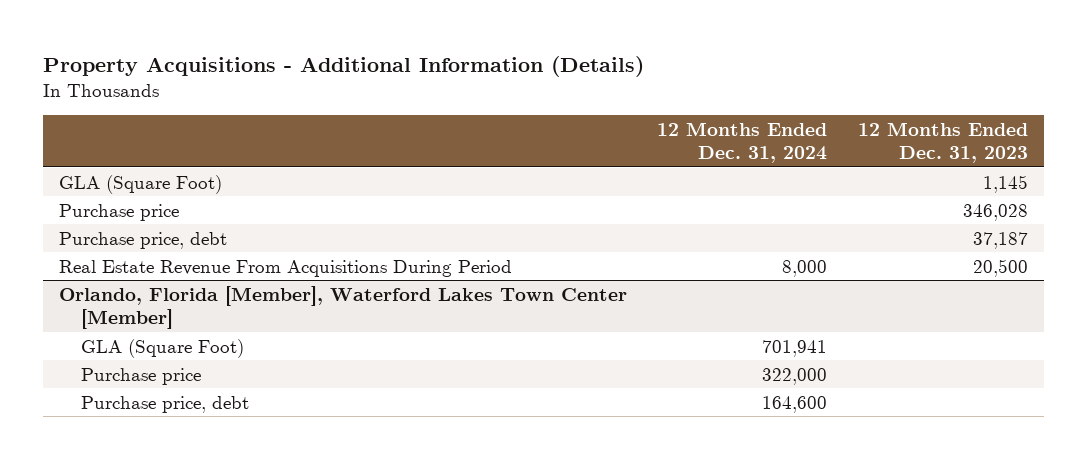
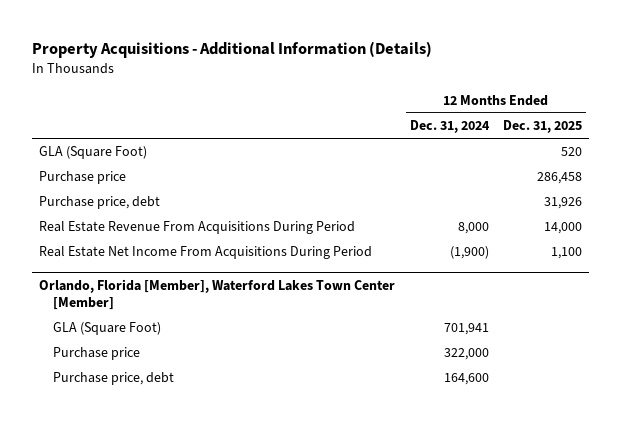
[858,121,1029,163] 12 Months Ended Dec. 31, 2023 -> none
none -> [503,120,583,134] Dec. 31, 2025
none -> [39,246,373,260] Real Estate Net Income From Acquisitions During Period

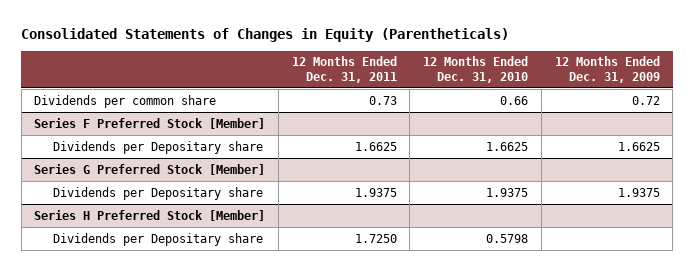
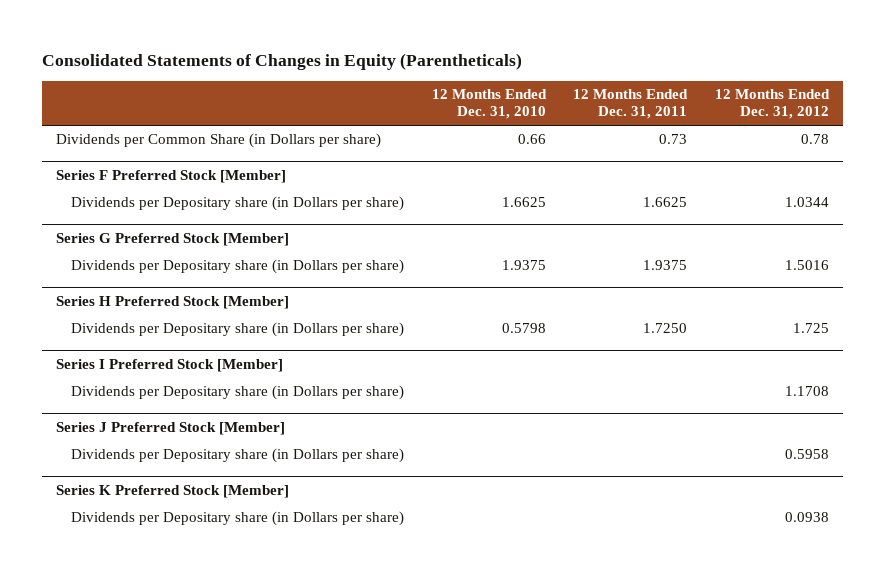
[554,56,660,83] 12 Months Ended Dec. 31, 2009 -> none
none -> [714,88,830,120] 12 Months Ended Dec. 31, 2012
[34,94,217,108] Dividends per common share -> [56,133,382,149] Dividends per Common Share (in Dollars per share)
[52,140,263,154] Dividends per Depositary share -> [71,196,405,212] Dividends per Depositary share (in Dollars per share)
[52,186,263,200] Dividends per Depositary share -> [71,259,405,275] Dividends per Depositary share (in Dollars per share)
[52,232,263,246] Dividends per Depositary share -> [71,322,405,338] Dividends per Depositary share (in Dollars per share)
none -> [56,359,284,373] Series I Preferred Stock [Member]
none -> [71,385,405,401] Dividends per Depositary share (in Dollars per share)
none -> [56,422,286,436] Series J Preferred Stock [Member]
none -> [71,448,405,464] Dividends per Depositary share (in Dollars per share)
none -> [56,485,290,499] Series K Preferred Stock [Member]
none -> [71,511,405,527] Dividends per Depositary share (in Dollars per share)

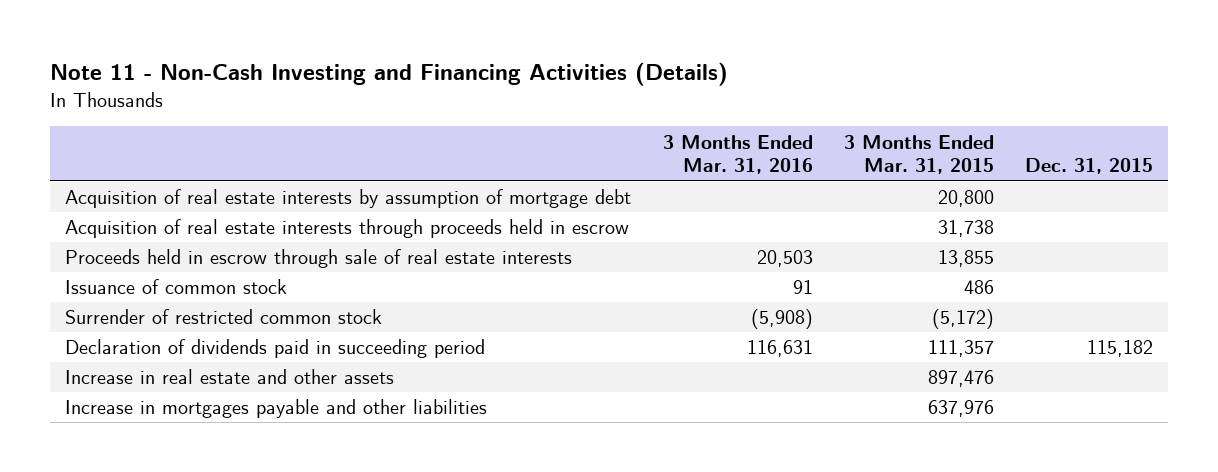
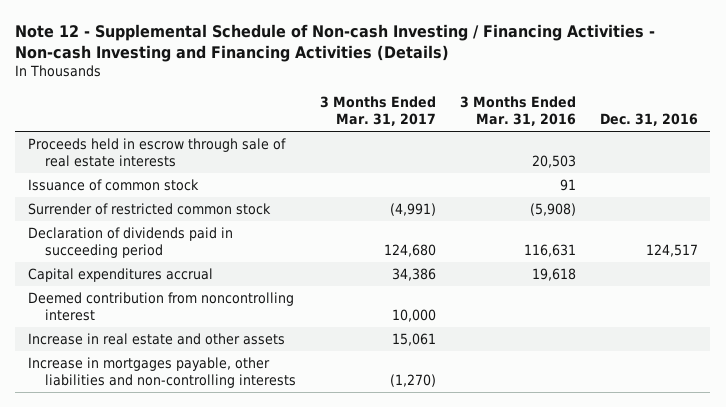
[49,62,728,87] Note 11 - Non-Cash Investing and Financing Activities (Details) -> [15,23,656,62] Note 12 - Supplemental Schedule of Non-cash Investing / Financing Activities - Non-cash Investing and Financing Activities (Details)
[843,134,994,175] 3 Months Ended Mar. 31, 2015 -> none
[1024,158,1153,175] Dec. 31, 2015 -> none
none -> [319,95,436,127] 3 Months Ended Mar. 31, 2017
none -> [600,113,699,127] Dec. 31, 2016
[65,189,632,209] Acquisition of real estate interests by assumption of mortgage debt -> none
[65,219,630,239] Acquisition of real estate interests through proceeds held in escrow -> none
none -> [27,267,213,282] Capital expenditures accrual
none -> [27,291,294,322] Deemed contribution from noncontrolling interest
[65,399,488,419] Increase in mortgages payable and other liabilities -> [27,356,296,389] Increase in mortgages payable, other liabilities and non-controlling interests

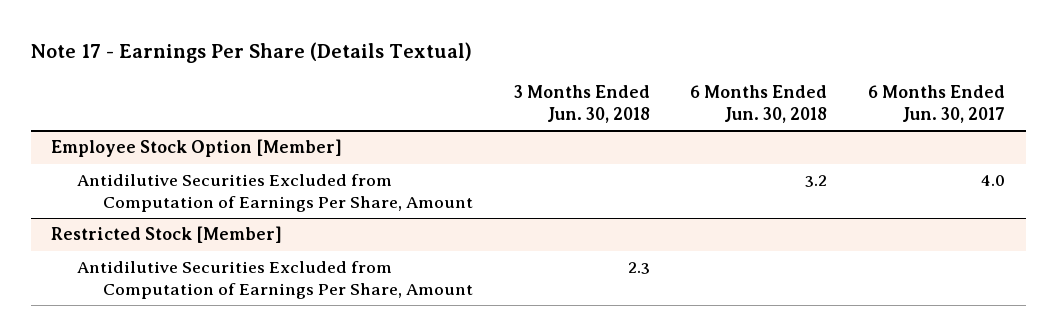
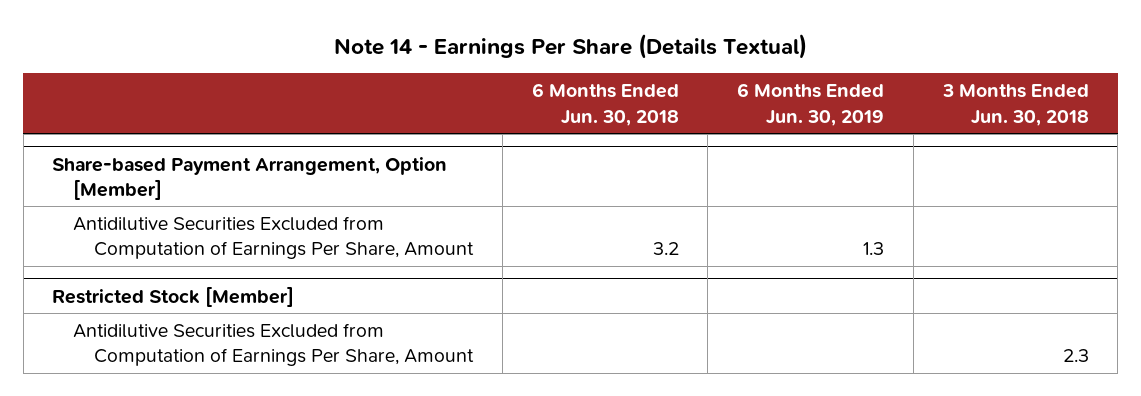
[31,42,473,64] Note 17 - Earnings Per Share (Details Textual) -> [333,33,807,59] Note 14 - Earnings Per Share (Details Textual)
[868,85,1006,123] 6 Months Ended Jun. 30, 2017 -> none
none -> [737,83,885,126] 6 Months Ended Jun. 30, 2019
[51,139,343,158] Employee Stock Option [Member] -> [52,156,448,200] Share-based Payment Arrangement, Option [Member]

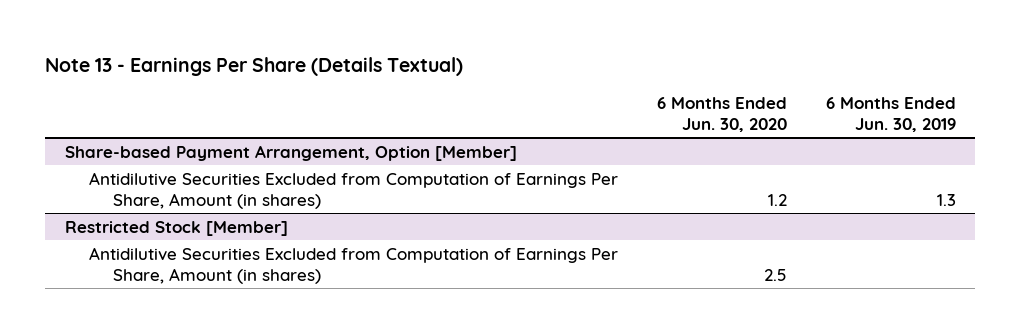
[333,33,807,59] Note 14 - Earnings Per Share (Details Textual) -> [45,56,464,76] Note 13 - Earnings Per Share (Details Textual)
[531,83,679,126] 6 Months Ended Jun. 30, 2018 -> none
[941,84,1089,126] 3 Months Ended Jun. 30, 2018 -> none
none -> [656,96,787,132] 6 Months Ended Jun. 30, 2020
[73,215,475,260] Antidilutive Securities Excluded from Computation of Earnings Per Share, Amount -> [88,171,618,209] Antidilutive Securities Excluded from Computation of Earnings Per Share, Amount (in shares)
[73,322,475,367] Antidilutive Securities Excluded from Computation of Earnings Per Share, Amount -> [88,246,618,284] Antidilutive Securities Excluded from Computation of Earnings Per Share, Amount (in shares)

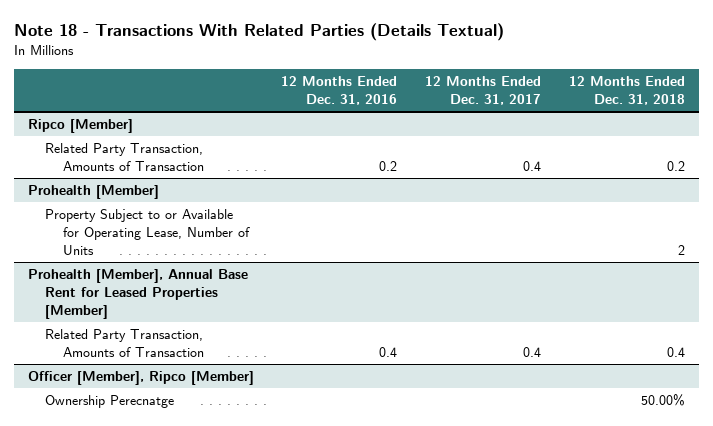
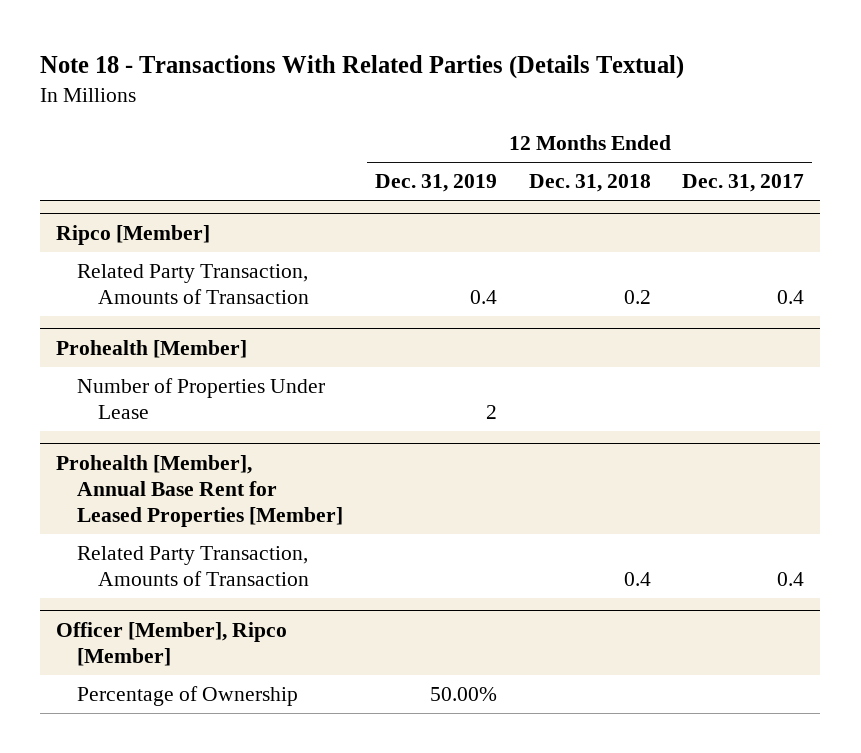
[281,75,398,106] 12 Months Ended Dec. 31, 2016 -> none
none -> [374,174,497,193] Dec. 31, 2019
[45,209,250,256] Property Subject to or Available for Operating Lease, Number of Units -> none
none -> [77,378,326,419] Number of Properties Under Lease
[45,395,175,409] Ownership Perecnatge -> none
none -> [77,686,299,707] Percentage of Ownership

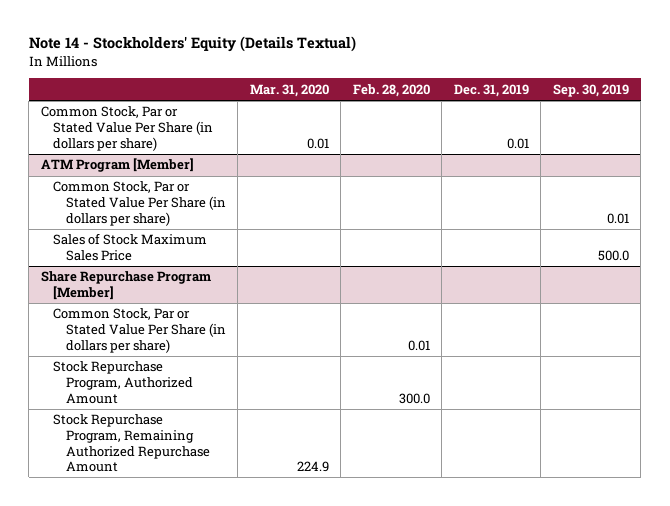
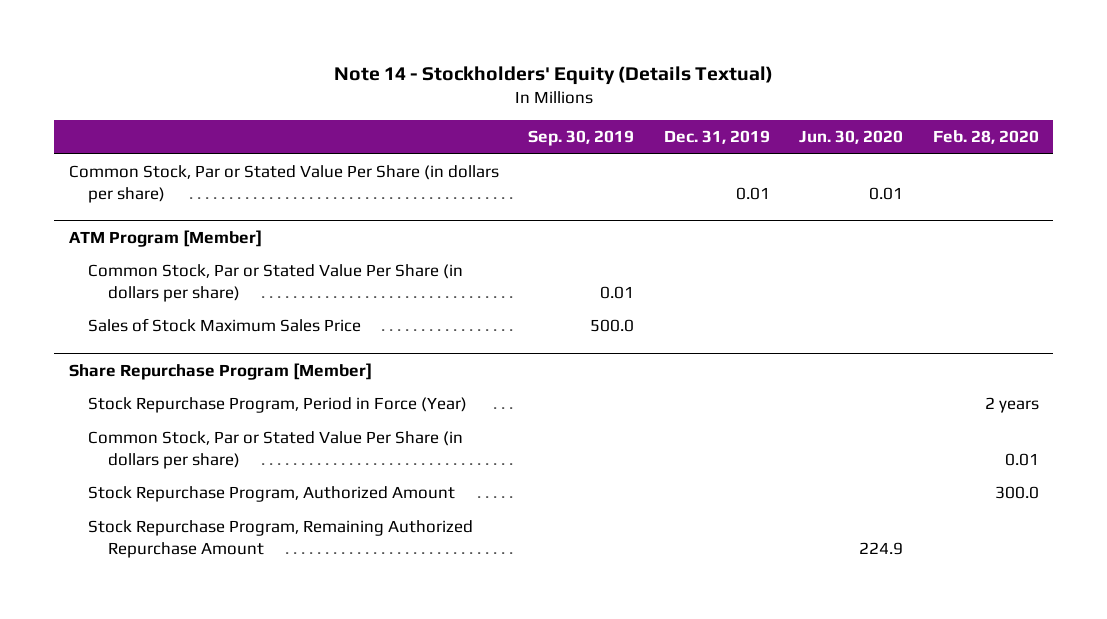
[249,83,329,97] Mar. 31, 2020 -> none
none -> [799,130,904,145] Jun. 30, 2020
none -> [88,397,468,414] Stock Repurchase Program, Period in Force (Year)

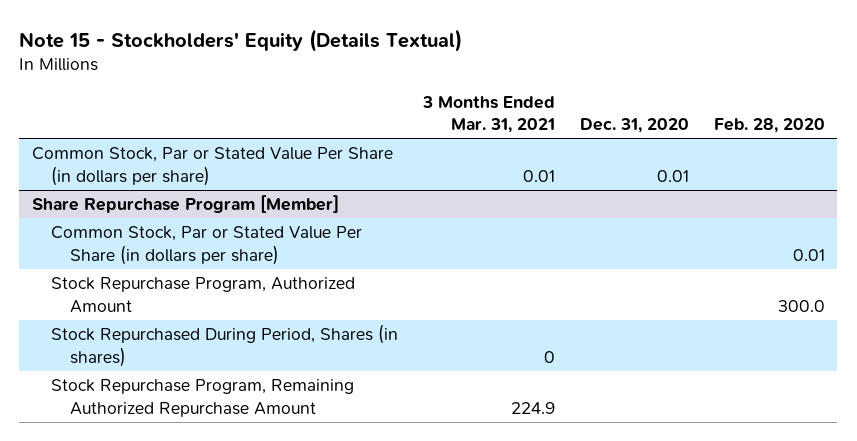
[333,66,773,86] Note 14 - Stockholders' Equity (Details Textual) -> [19,28,463,52] Note 15 - Stockholders' Equity (Details Textual)
[528,130,635,147] Sep. 30, 2019 -> none
[663,130,770,145] Dec. 31, 2019 -> none
[799,130,904,145] Jun. 30, 2020 -> none
none -> [421,95,555,133] 3 Months Ended Mar. 31, 2021
none -> [579,117,689,133] Dec. 31, 2020
[68,230,262,248] ATM Program [Member] -> none
[88,264,464,302] Common Stock, Par or Stated Value Per Share (in dollars per share) -> none
[88,318,362,333] Sales of Stock Maximum Sales Price -> none
[88,397,468,414] Stock Repurchase Program, Period in Force (Year) -> none
none -> [51,324,399,367] Stock Repurchased During Period, Shares (in shares)

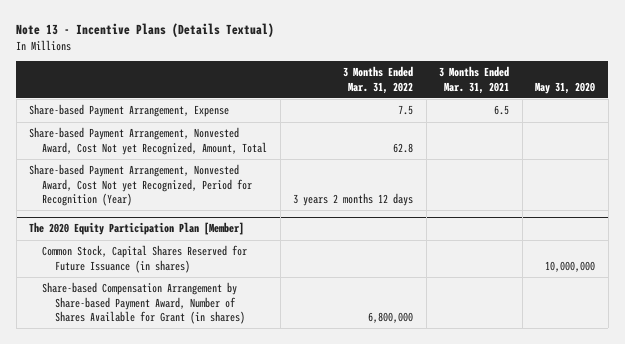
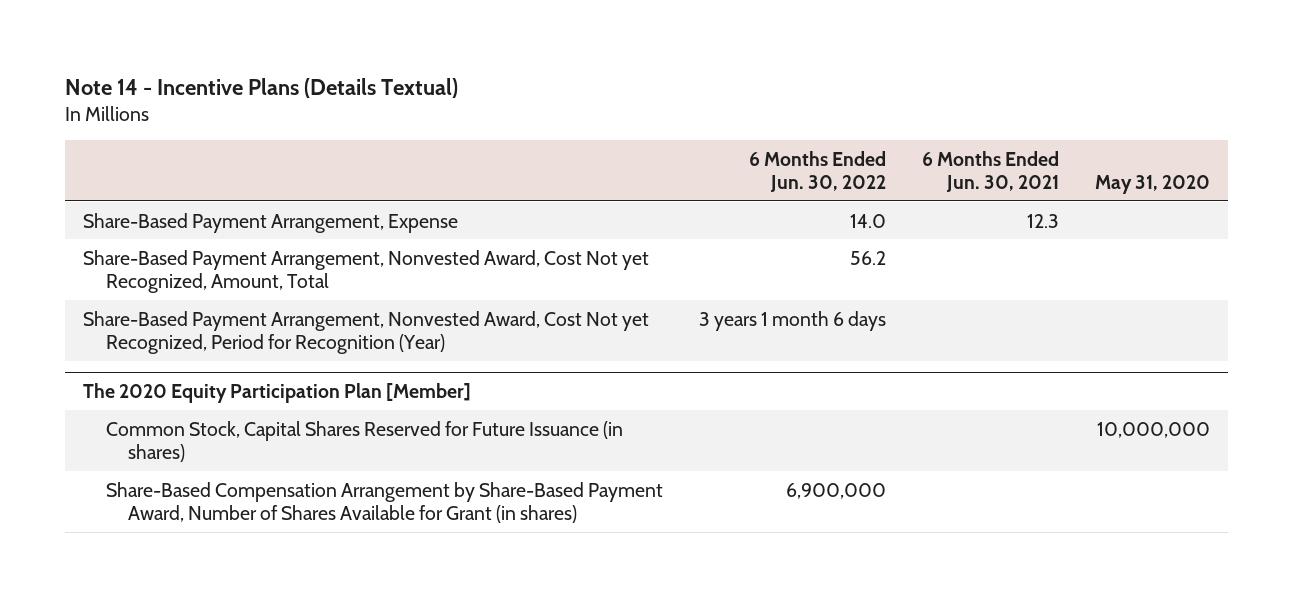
[16,22,275,37] Note 13 - Incentive Plans (Details Textual) -> [64,77,458,98] Note 14 - Incentive Plans (Details Textual)
[343,66,414,94] 3 Months Ended Mar. 31, 2022 -> none
[439,66,510,94] 3 Months Ended Mar. 31, 2021 -> none
none -> [748,150,886,192] 6 Months Ended Jun. 30, 2022
none -> [921,150,1059,192] 6 Months Ended Jun. 30, 2021
[29,104,230,118] Share-based Payment Arrangement, Expense -> [82,212,458,233] Share-Based Payment Arrangement, Expense
[29,127,268,155] Share-based Payment Arrangement, Nonvested Award, Cost Not yet Recognized, Amount, Total -> [82,249,649,293] Share-Based Payment Arrangement, Nonvested Award, Cost Not yet Recognized, Amount, Total
[29,164,253,206] Share-based Payment Arrangement, Nonvested Award, Cost Not yet Recognized, Period for Recognition (Year) -> [82,310,649,354] Share-Based Payment Arrangement, Nonvested Award, Cost Not yet Recognized, Period for Recognition (Year)
[42,282,246,324] Share-based Compensation Arrangement by Share-based Payment Award, Number of Shares Available for Grant (in shares) -> [105,481,663,523] Share-Based Compensation Arrangement by Share-Based Payment Award, Number of Shares Available for Grant (in shares)

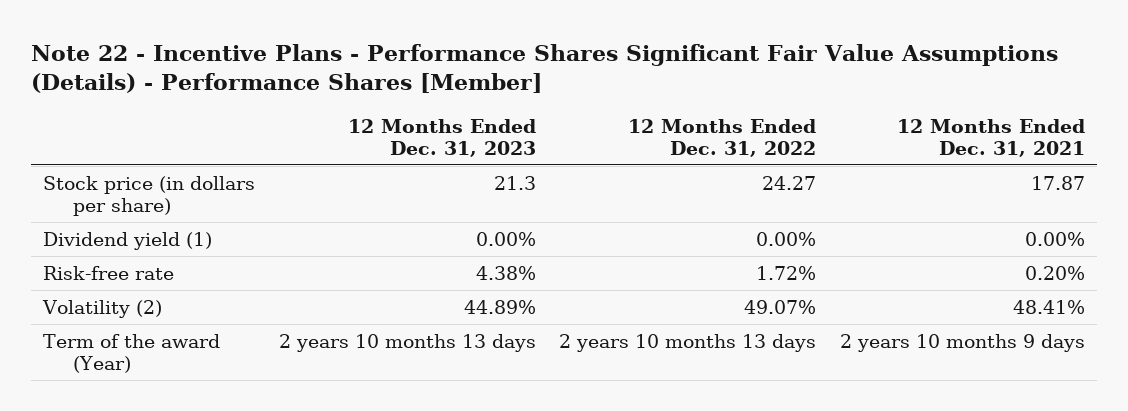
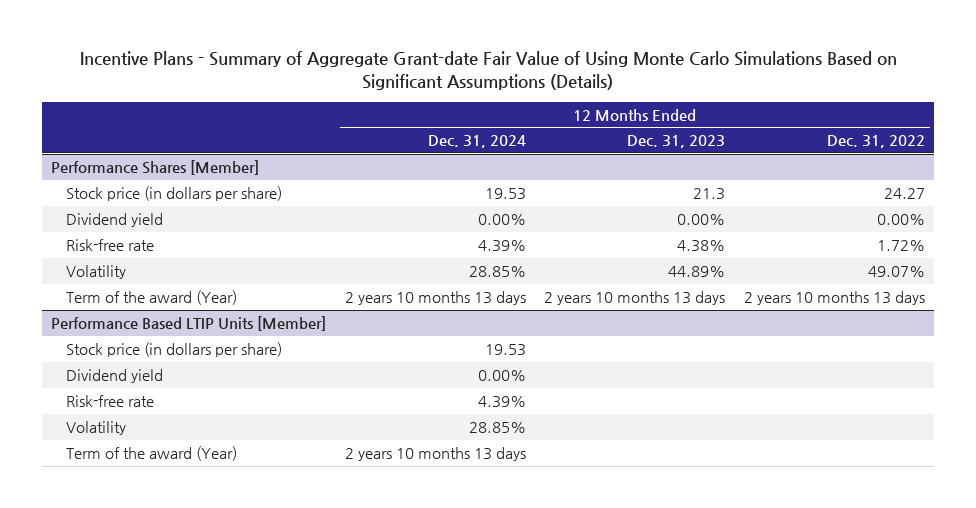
[31,43,1059,94] Note 22 - Incentive Plans - Performance Shares Significant Fair Value Assumptions (Details) - Performance Shares [Member] -> [80,51,898,91] Incentive Plans - Summary of Aggregate Grant-date Fair Value of Using Monte Carlo Simulations Based on Significant Assumptions (Details)
[896,118,1085,157] 12 Months Ended Dec. 31, 2021 -> none
none -> [427,135,526,149] Dec. 31, 2024
none -> [51,159,260,175] Performance Shares [Member]
[43,231,213,250] Dividend yield (1) -> [66,212,164,227] Dividend yield
[42,299,163,318] Volatility (2) -> [66,264,127,279] Volatility
none -> [51,315,327,331] Performance Based LTIP Units [Member]
none -> [66,341,283,357] Stock price (in dollars per share)
none -> [66,368,164,383] Dividend yield
none -> [66,394,155,407] Risk-free rate
none -> [66,420,127,435] Volatility
none -> [66,445,238,461] Term of the award (Year)

